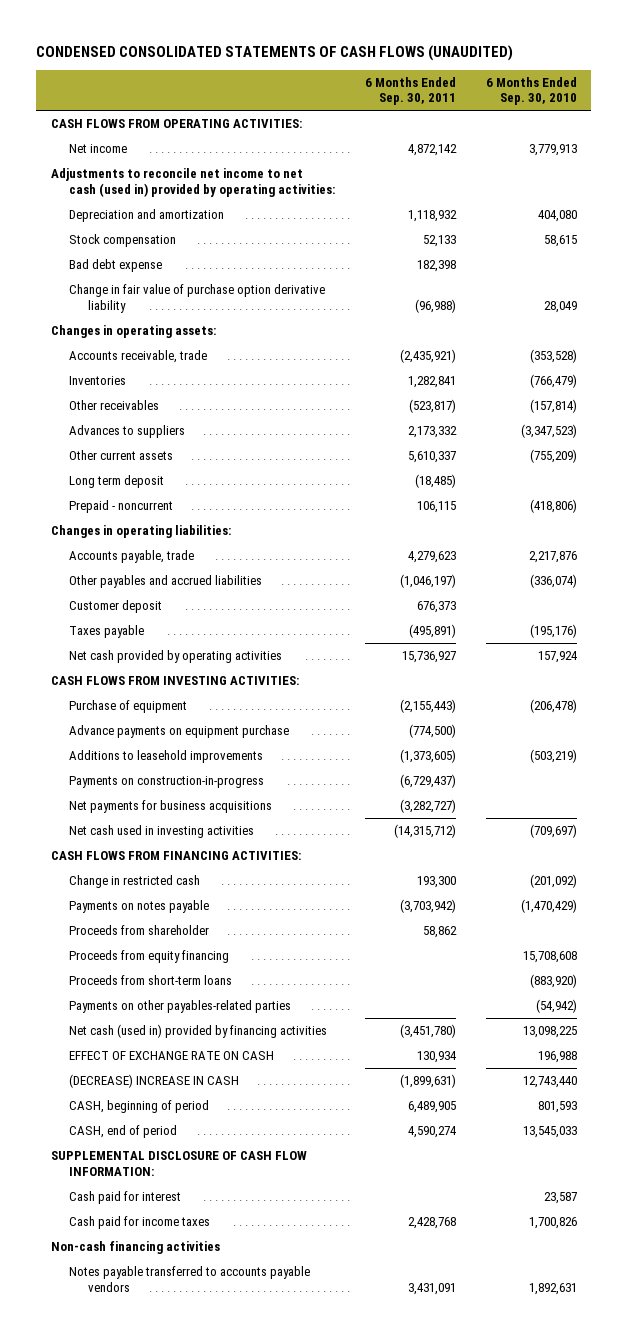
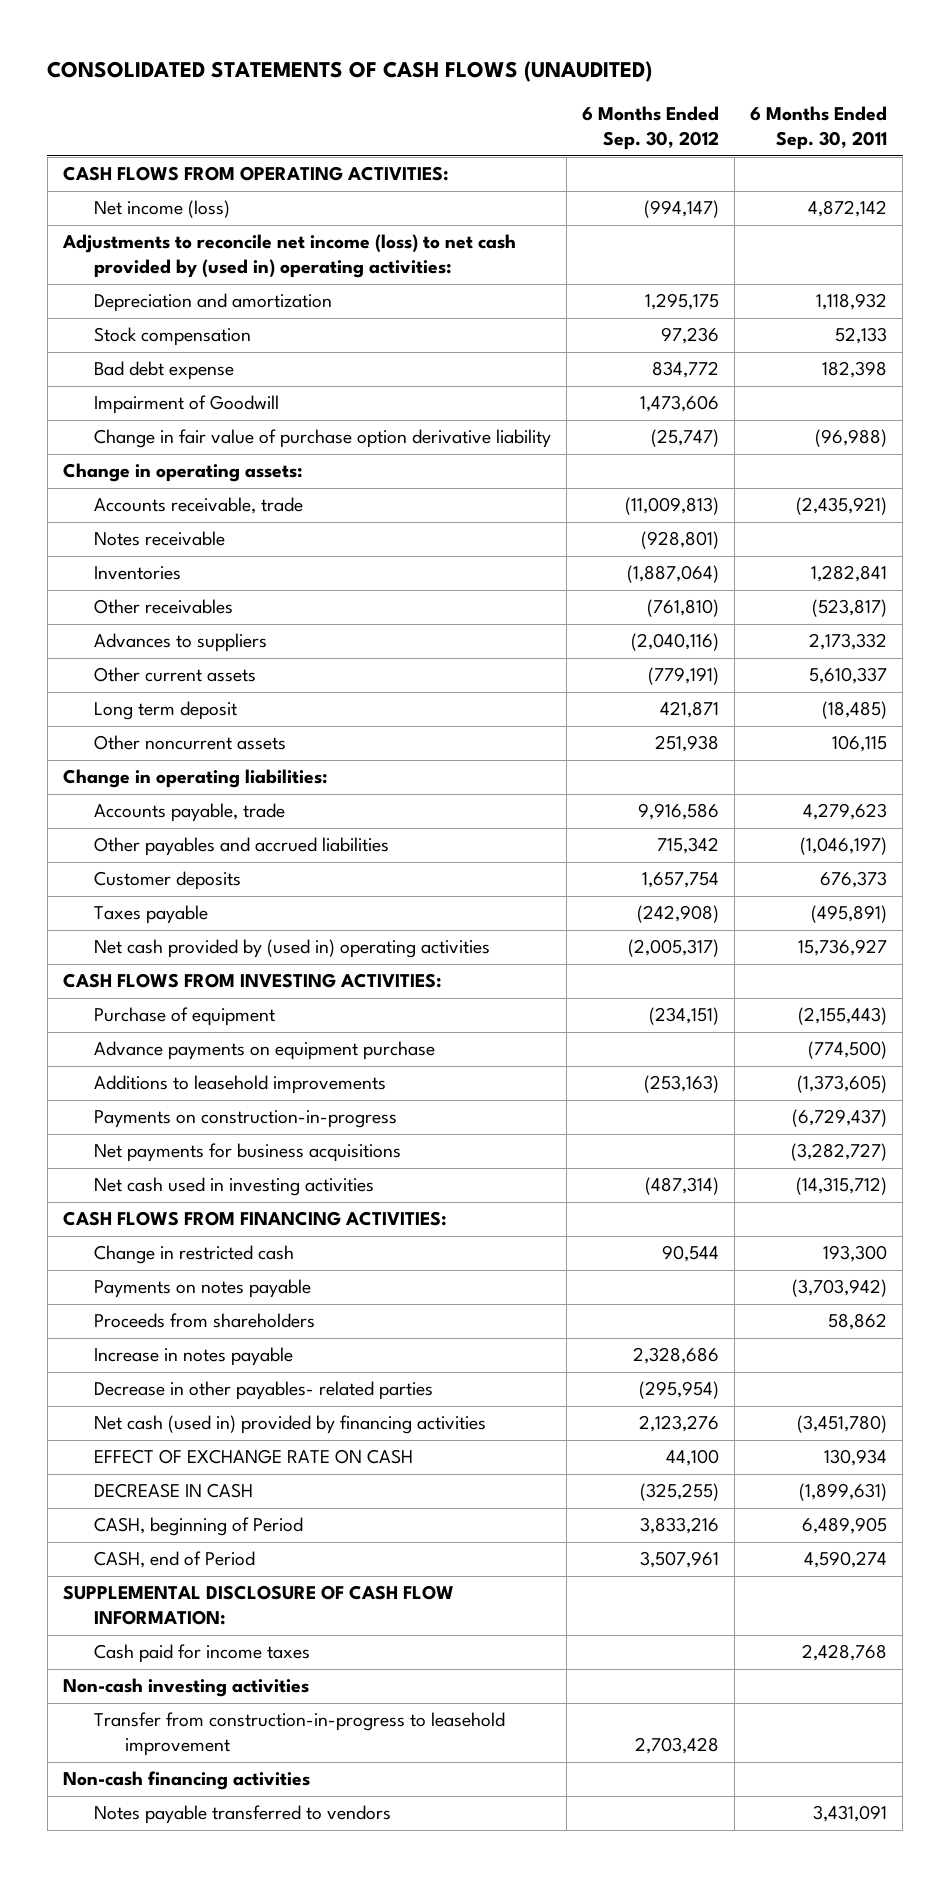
[36,44,514,61] CONDENSED CONSOLIDATED STATEMENTS OF CASH FLOWS (UNAUDITED) -> [47,61,653,83] CONSOLIDATED STATEMENTS OF CASH FLOWS (UNAUDITED)
[485,77,577,106] 6 Months Ended Sep. 30, 2010 -> none
none -> [581,106,719,151] 6 Months Ended Sep. 30, 2012
[69,144,128,154] Net income -> [93,200,230,219] Net income (loss)
[50,168,336,197] Adjustments to reconcile net income to net cash (used in) provided by operating activities: -> [61,234,516,279] Adjustments to reconcile net income (loss) to net cash provided by (used in) operating activities:
none -> [93,395,279,415] Impairment of Goodwill
[50,325,216,339] Changes in operating assets: -> [62,463,303,483] Change in operating assets:
none -> [93,531,225,547] Notes receivable
[69,500,174,514] Prepaid - noncurrent -> [93,735,286,751] Other noncurrent assets
[50,525,231,539] Changes in operating liabilities: -> [62,769,328,789] Change in operating liabilities:
[69,600,163,614] Customer deposit -> [93,871,241,891] Customer deposits
[69,650,283,664] Net cash provided by operating activities -> [93,939,490,959] Net cash provided by (used in) operating activities
[69,950,230,964] Proceeds from equity financing -> none
[69,975,233,986] Proceeds from short-term loans -> none
[69,925,210,936] Proceeds from shareholder -> [93,1313,315,1329] Proceeds from shareholders
none -> [93,1347,293,1367] Increase in notes payable
[69,1000,292,1014] Payments on other payables-related parties -> [93,1381,433,1401] Decrease in other payables- related parties
[69,1074,240,1089] (DECREASE) INCREASE IN CASH -> [93,1483,253,1499] DECREASE IN CASH
[69,1100,210,1114] CASH, beginning of period -> [93,1517,303,1537] CASH, beginning of Period
[69,1125,178,1139] CASH, end of period -> [93,1551,255,1569] CASH, end of Period
[69,1191,182,1205] Cash paid for interest -> none
none -> [62,1678,309,1698] Non-cash investing activities
none -> [93,1712,505,1757] Transfer from construction-in-progress to leasehold improvement
[69,1266,311,1292] Notes payable transferred to accounts payable vendors -> [93,1805,391,1825] Notes payable transferred to vendors

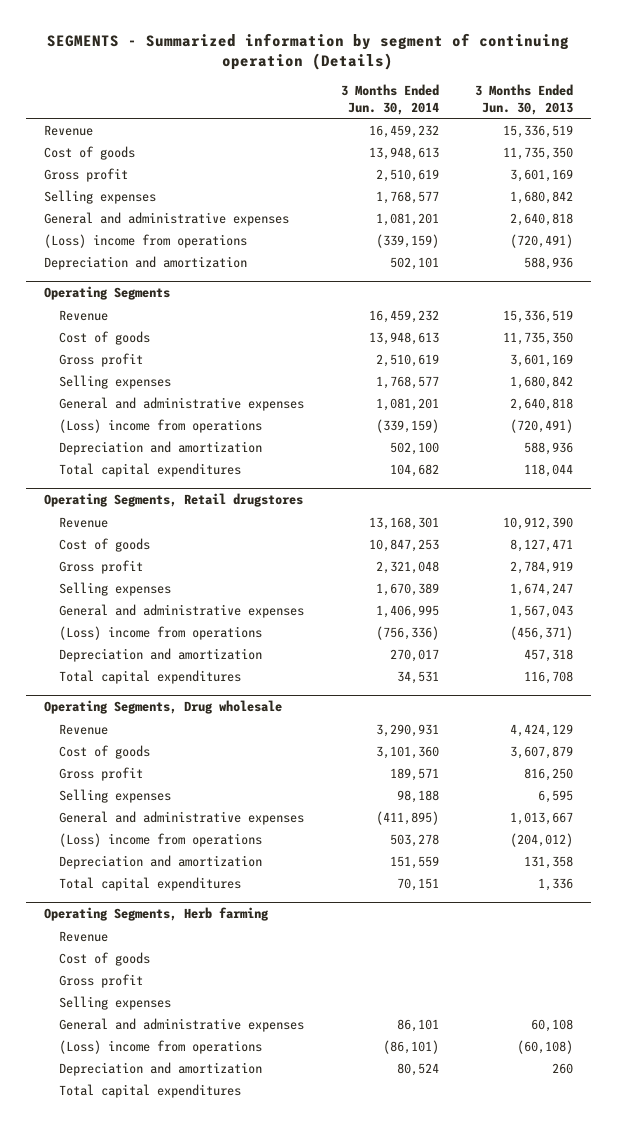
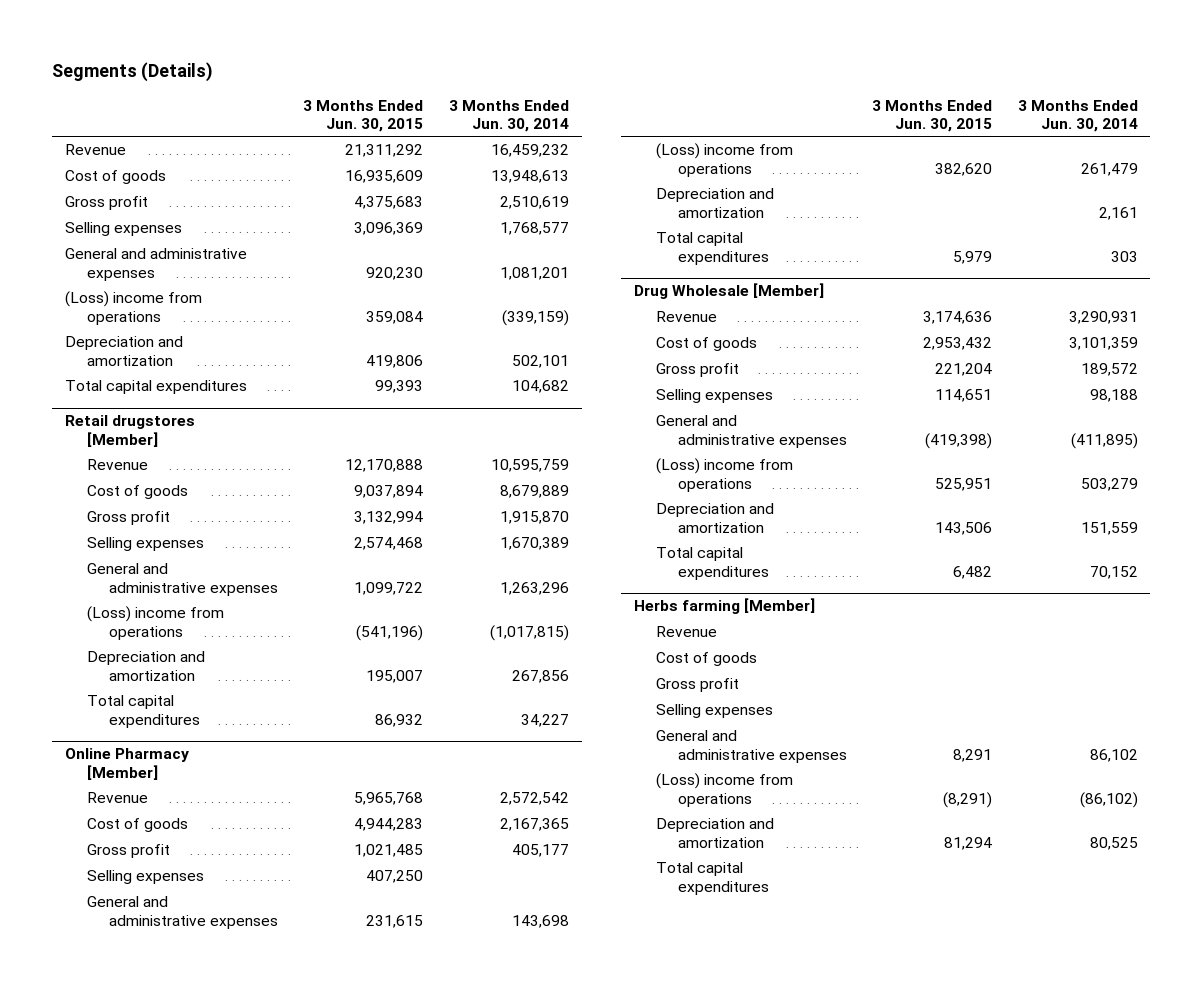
[47,33,570,71] SEGMENTS - Summarized information by segment of continuing operation (Details) -> [52,61,214,82] Segments (Details)
[474,84,573,115] 3 Months Ended Jun. 30, 2013 -> none
none -> [303,99,424,132] 3 Months Ended Jun. 30, 2015
[43,286,170,301] Operating Segments -> none
[59,309,109,321] Revenue -> none
[59,330,151,345] Cost of goods -> none
[59,352,144,367] Gross profit -> none
[59,374,172,389] Selling expenses -> none
[59,396,305,411] General and administrative expenses -> none
[59,418,263,433] (Loss) income from operations -> none
[59,440,263,455] Depreciation and amortization -> none
[43,493,303,508] Operating Segments, Retail drugstores -> none
none -> [65,415,196,447] Retail drugstores [Member]
[368,516,439,530] 13,168,301 -> [490,459,569,473] 10,595,759
[368,538,439,552] 10,847,253 -> [499,485,569,499] 8,679,889
[375,560,439,574] 2,321,048 -> [499,511,569,525] 1,915,870
[43,700,282,715] Operating Segments, Drug wholesale -> none
[375,604,439,618] 1,406,995 -> [499,581,569,595] 1,263,296
[375,625,439,640] (756,336) -> [489,624,569,641] (1,017,815)
[389,648,439,662] 270,017 -> [511,669,569,683] 267,856
[396,670,439,684] 34,531 -> [520,713,569,727] 34,227
none -> [65,748,190,780] Online Pharmacy [Member]
none -> [86,792,148,804] Revenue
none -> [86,818,188,833] Cost of goods
none -> [86,844,170,859] Gross profit
none -> [86,870,204,885] Selling expenses
none -> [86,896,278,929] General and administrative expenses
none -> [655,143,793,177] (Loss) income from operations
none -> [655,188,774,218] Depreciation and amortization
none -> [655,232,769,265] Total capital expenditures
none -> [633,283,824,300] Drug Wholesale [Member]
[375,745,439,759] 3,101,360 -> [1068,337,1138,351] 3,101,359
[389,767,439,781] 189,571 -> [1080,363,1138,377] 189,572
[389,833,439,847] 503,278 -> [1080,477,1138,491] 503,279
[43,907,269,922] Operating Segments, Herb farming -> none
[396,877,439,891] 70,151 -> [1089,565,1138,579] 70,152
none -> [633,598,815,615] Herbs farming [Member]
[396,1018,439,1032] 86,101 -> [1089,748,1138,762] 86,102
[382,1039,439,1054] (86,101) -> [1079,791,1138,808] (86,102)
[396,1062,439,1076] 80,524 -> [1089,836,1138,850] 80,525

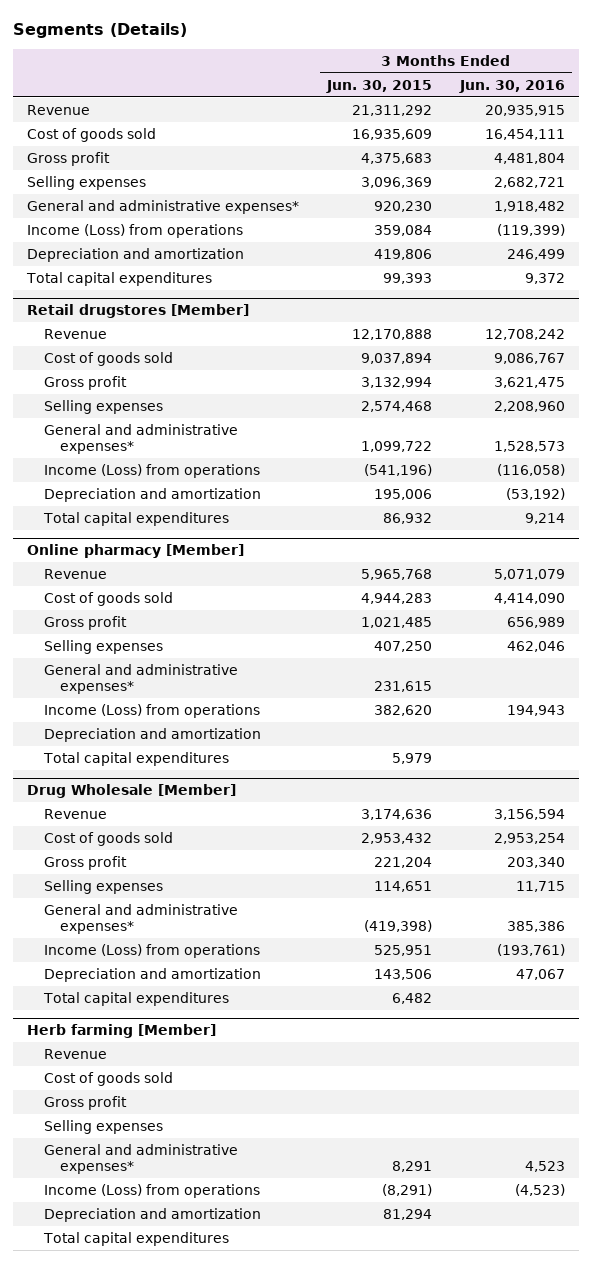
[448,99,569,132] 3 Months Ended Jun. 30, 2014 -> none
none -> [459,79,566,93] Jun. 30, 2016
[65,170,167,185] Cost of goods -> [27,128,157,143] Cost of goods sold
[65,248,248,281] General and administrative expenses -> [27,200,300,215] General and administrative expenses*
[65,291,203,325] (Loss) income from operations -> [27,224,244,239] Income (Loss) from operations
[86,485,188,500] Cost of goods -> [43,352,173,367] Cost of goods sold
[86,563,278,596] General and administrative expenses -> [43,424,238,455] General and administrative expenses*
[86,606,224,640] (Loss) income from operations -> [43,464,260,479] Income (Loss) from operations
[366,669,424,683] 195,007 -> [374,489,433,501] 195,006
[65,748,190,780] Online Pharmacy [Member] -> [27,544,245,559] Online pharmacy [Member]
[86,818,188,833] Cost of goods -> [43,592,173,607] Cost of goods sold
[86,896,278,929] General and administrative expenses -> [43,664,238,695] General and administrative expenses*
[655,143,793,177] (Loss) income from operations -> [43,704,260,719] Income (Loss) from operations
[655,337,757,352] Cost of goods -> [43,832,173,847] Cost of goods sold
[655,415,847,448] General and administrative expenses -> [43,904,238,935] General and administrative expenses*
[655,458,793,492] (Loss) income from operations -> [43,944,260,959] Income (Loss) from operations
[633,598,815,615] Herbs farming [Member] -> [27,1024,217,1039] Herb farming [Member]
[655,652,757,667] Cost of goods -> [43,1072,173,1087] Cost of goods sold
[655,730,847,763] General and administrative expenses -> [43,1144,238,1175] General and administrative expenses*
[655,773,793,807] (Loss) income from operations -> [43,1184,260,1199] Income (Loss) from operations

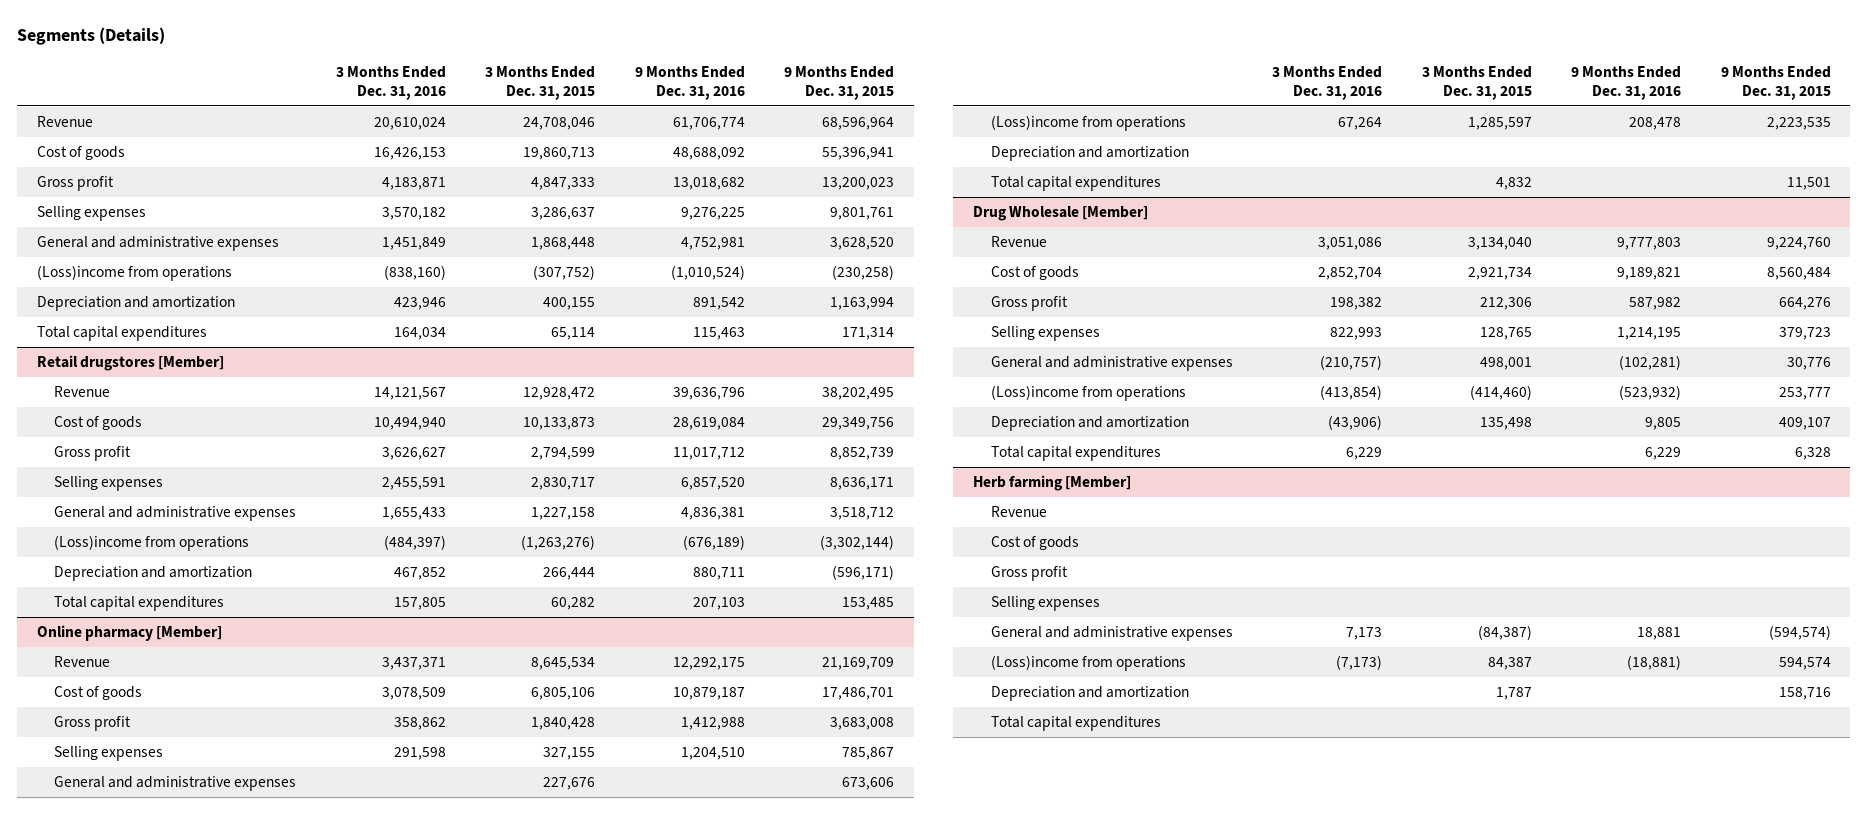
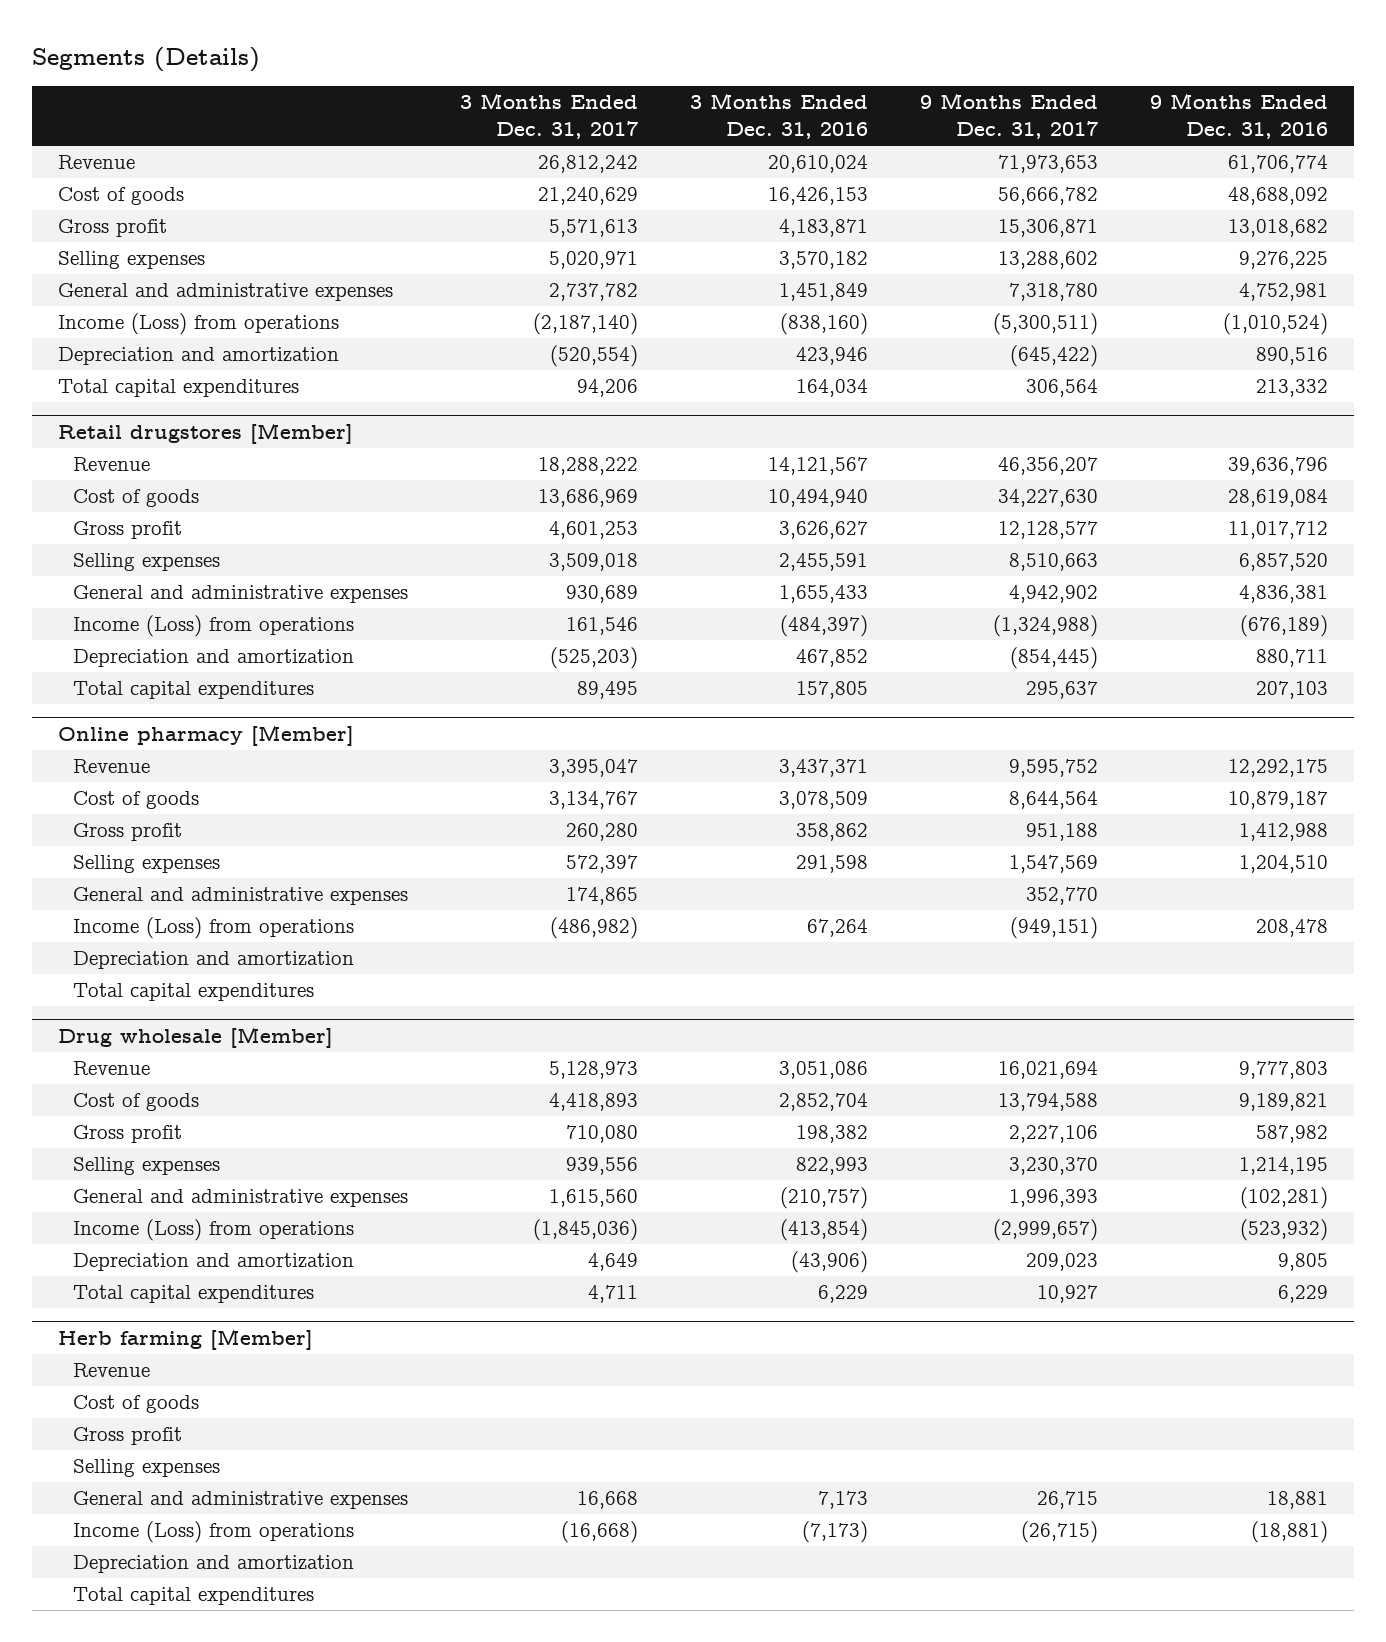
[485,65,596,101] 3 Months Ended Dec. 31, 2015 -> none
[784,65,895,101] 9 Months Ended Dec. 31, 2015 -> none
none -> [460,93,639,140] 3 Months Ended Dec. 31, 2017
none -> [919,93,1098,140] 9 Months Ended Dec. 31, 2017
[36,264,232,281] (Loss)income from operations -> [58,313,340,336] Income (Loss) from operations
[692,296,745,310] 891,542 -> [1255,347,1328,366] 890,516
[692,326,745,340] 115,463 -> [1255,379,1328,398] 213,332
[54,534,250,551] (Loss)income from operations -> [73,615,355,638] Income (Loss) from operations
[990,114,1186,131] (Loss)income from operations -> [73,917,355,940] Income (Loss) from operations
[972,205,1148,221] Drug Wholesale [Member] -> [58,1026,334,1048] Drug wholesale [Member]
[990,384,1186,401] (Loss)income from operations -> [73,1219,355,1242] Income (Loss) from operations
[990,654,1186,671] (Loss)income from operations -> [73,1521,355,1544] Income (Loss) from operations

